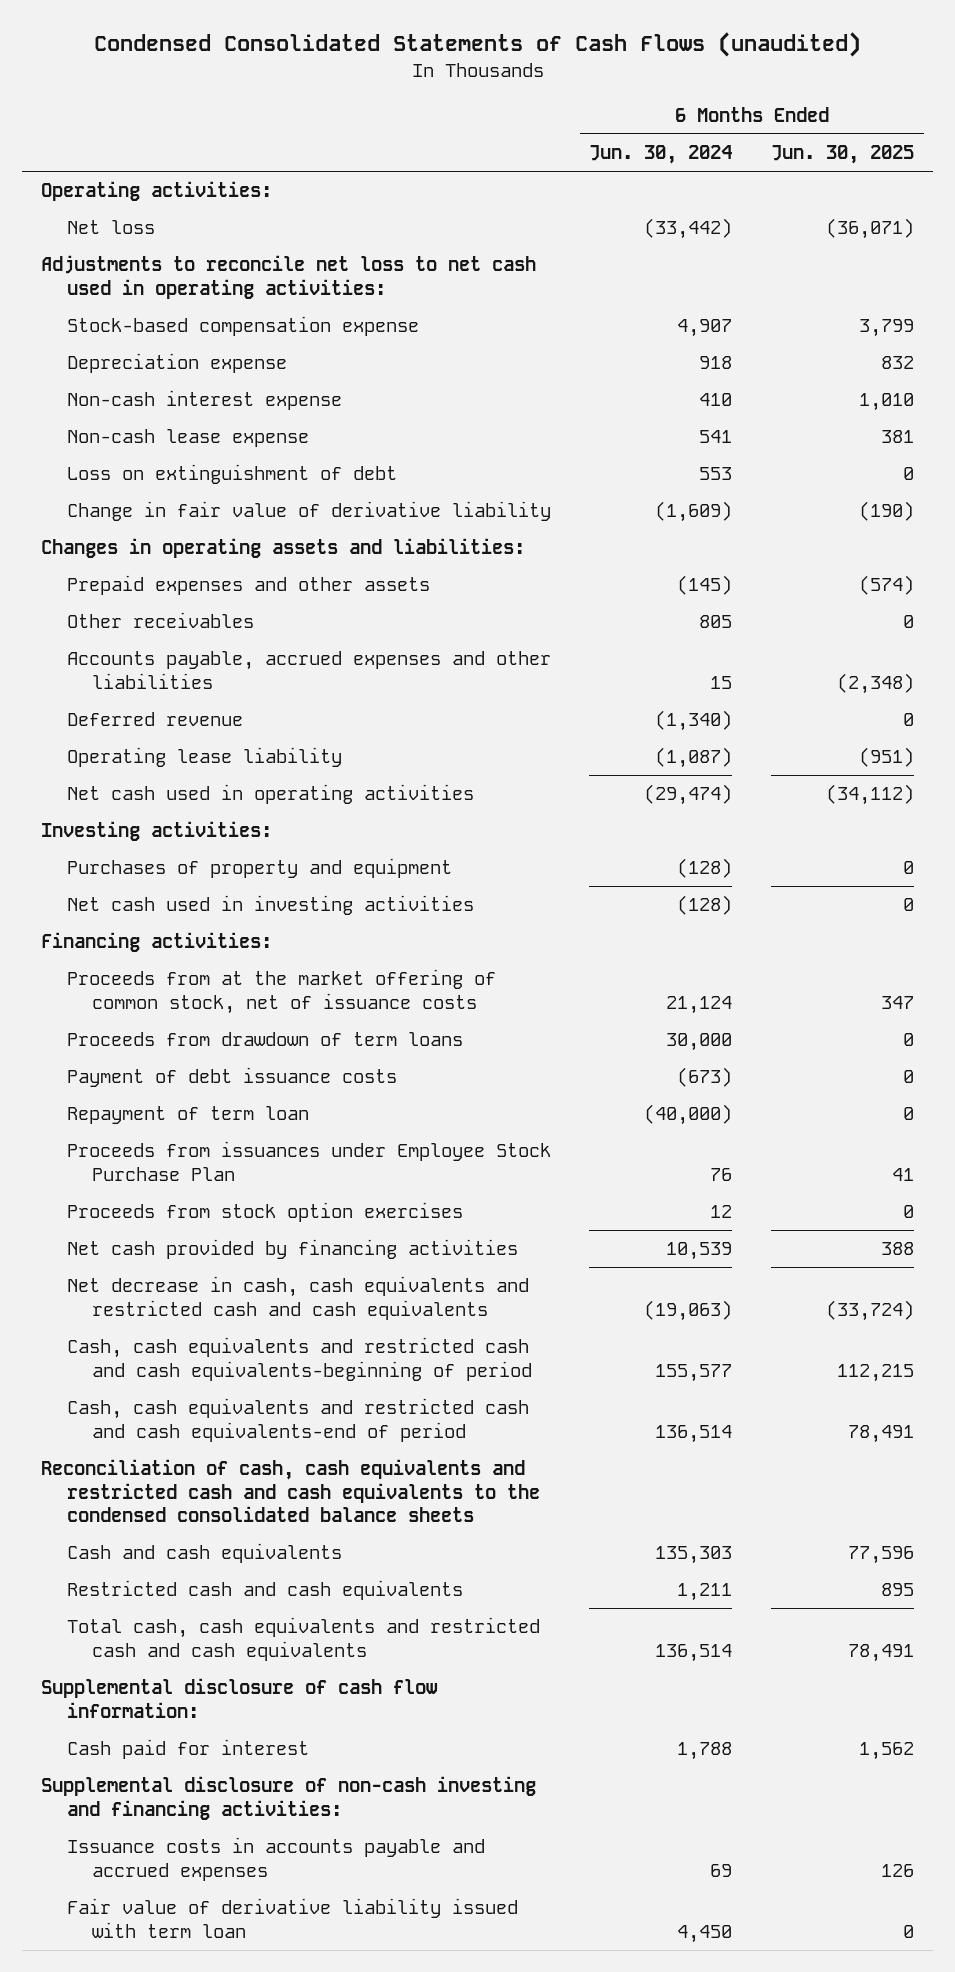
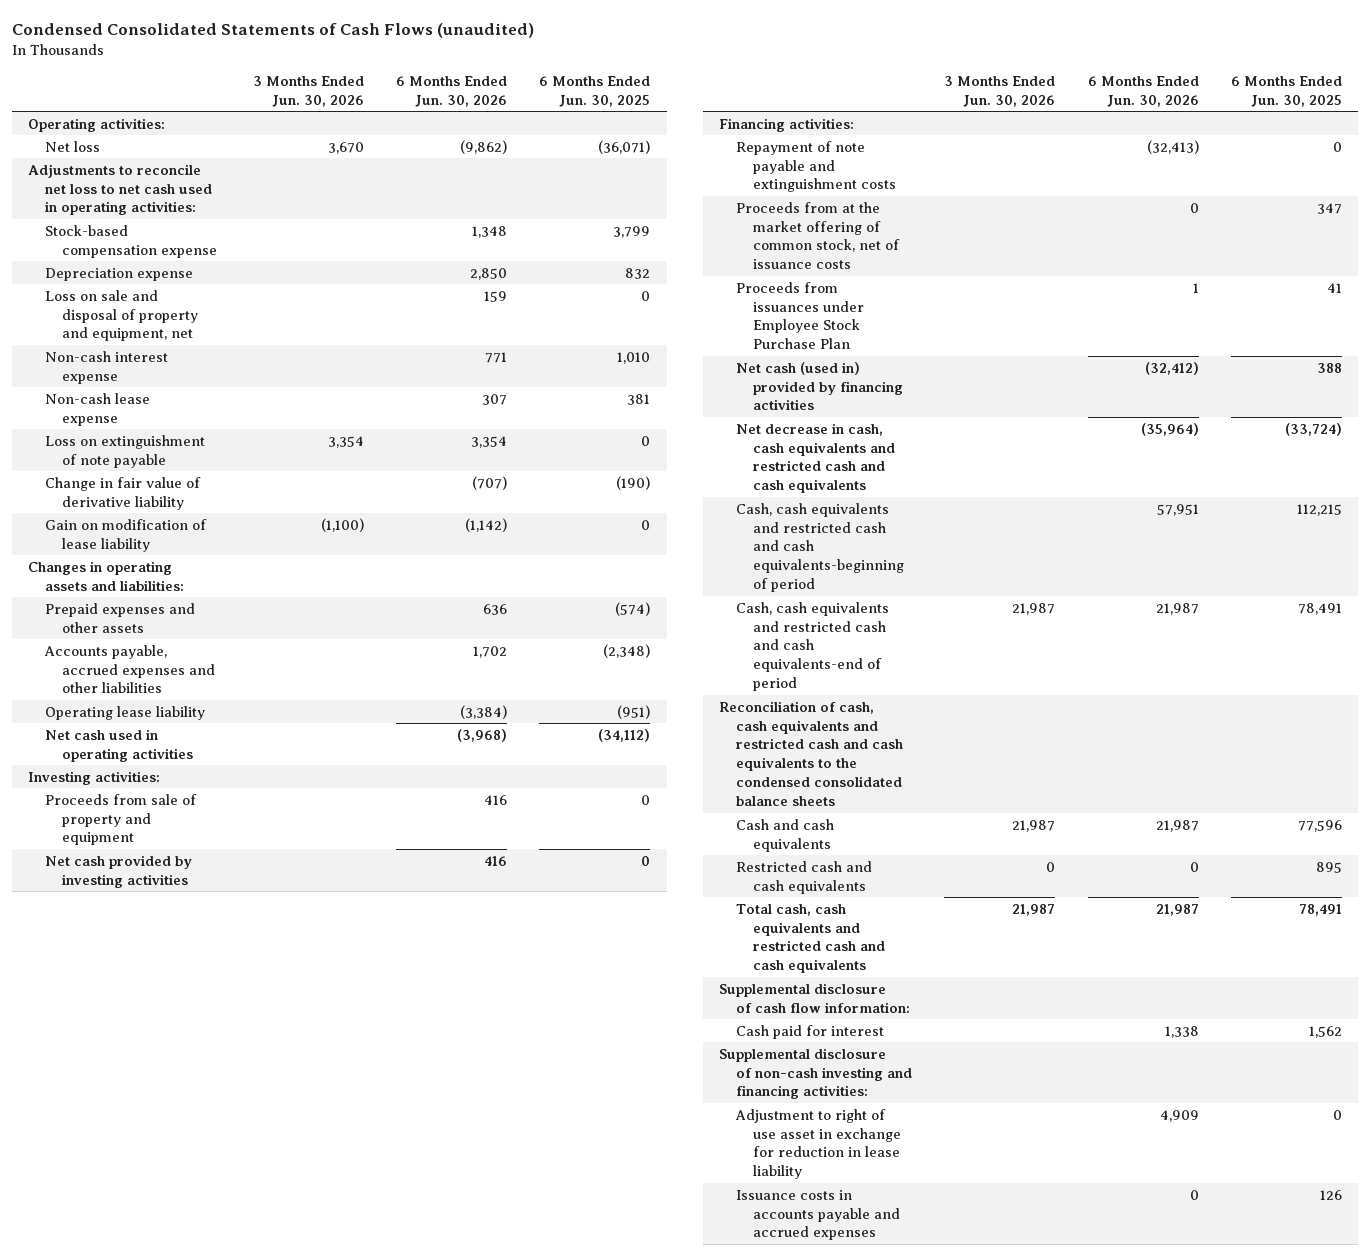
[589,145,733,165] Jun. 30, 2024 -> none
none -> [253,76,365,107] 3 Months Ended Jun. 30, 2026
none -> [396,76,508,107] 6 Months Ended Jun. 30, 2026
none -> [44,289,198,342] Loss on sale and disposal of property and equipment, net
[66,464,397,485] Loss on extinguishment of debt -> [44,434,205,468] Loss on extinguishment of note payable
none -> [44,518,207,552] Gain on modification of lease liability
[66,612,254,629] Other receivables -> none
[66,712,243,727] Deferred revenue -> none
[66,858,452,879] Purchases of property and equipment -> [44,793,197,846] Proceeds from sale of property and equipment
[66,895,474,916] Net cash used in investing activities -> [44,854,192,888] Net cash provided by investing activities
none -> [736,140,896,193] Repayment of note payable and extinguishment costs
[66,1032,463,1047] Proceeds from drawdown of term loans -> none
[66,1067,397,1088] Payment of debt issuance costs -> none
[66,1106,309,1125] Repayment of term loan -> none
[66,1202,463,1223] Proceeds from stock option exercises -> none
[66,1239,518,1260] Net cash provided by financing activities -> [736,361,903,411] Net cash (used in) provided by financing activities
none -> [735,1108,901,1180] Adjustment to right of use asset in exchange for reduction in lease liability
[66,1898,518,1938] Fair value of derivative liability issued with term loan -> none

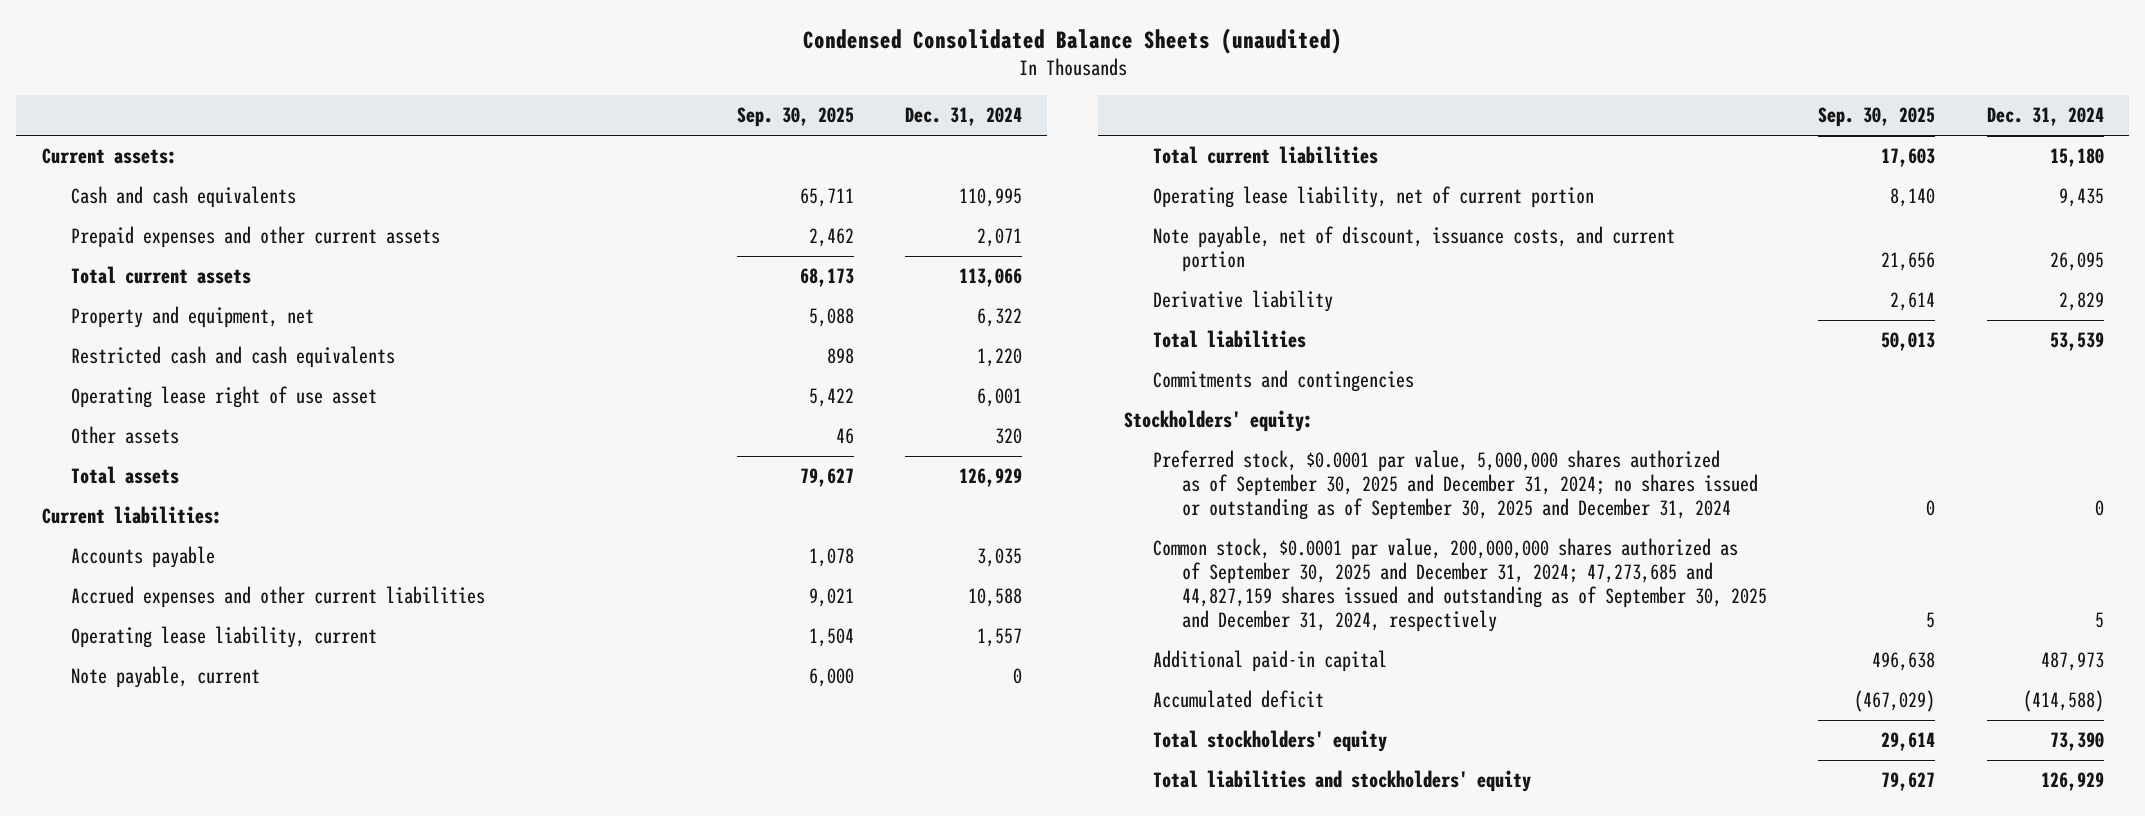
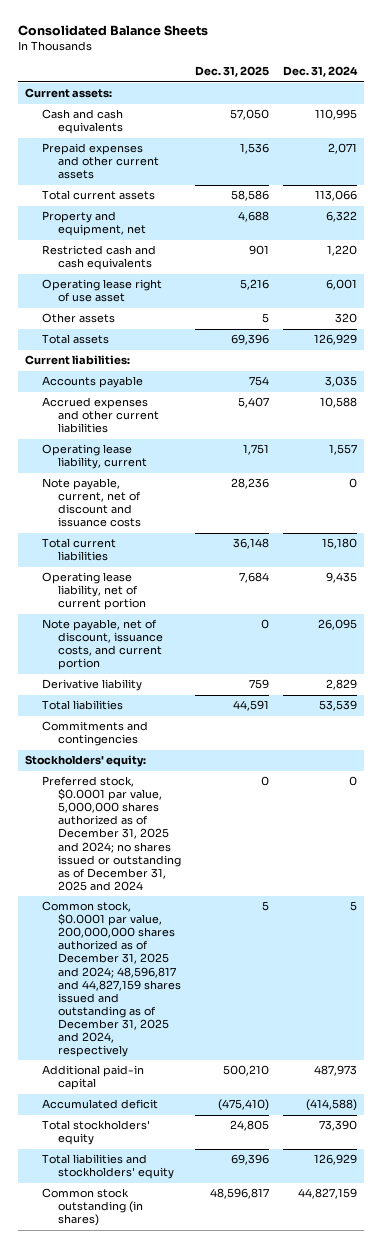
[802,27,1342,54] Condensed Consolidated Balance Sheets (unaudited) -> [18,25,209,37] Consolidated Balance Sheets
[736,107,854,128] Sep. 30, 2025 -> none
none -> [195,66,270,78] Dec. 31, 2025
[71,665,261,688] Note payable, current -> [41,478,142,528] Note payable, current, net of discount and issuance costs
[1152,449,1759,520] Preferred stock, $0.0001 par value, 5,000,000 shares authorized as of September 30, 2025 and December 31, 2024; no shares issued or outstanding as of September 30, 2025 and December 31, 2024 -> [41,776,182,891] Preferred stock, $0.0001 par value, 5,000,000 shares authorized as of December 31, 2025 and 2024; no shares issued or outstanding as of December 31, 2025 and 2024
[1152,537,1768,632] Common stock, $0.0001 par value, 200,000,000 shares authorized as of September 30, 2025 and December 31, 2024; 47,273,685 and 44,827,159 shares issued and outstanding as of September 30, 2025 and December 31, 2024, respectively -> [41,901,182,1057] Common stock, $0.0001 par value, 200,000,000 shares authorized as of December 31, 2025 and 2024; 48,596,817 and 44,827,159 shares issued and outstanding as of December 31, 2025 and 2024, respectively
none -> [41,1188,144,1227] Common stock outstanding (in shares)

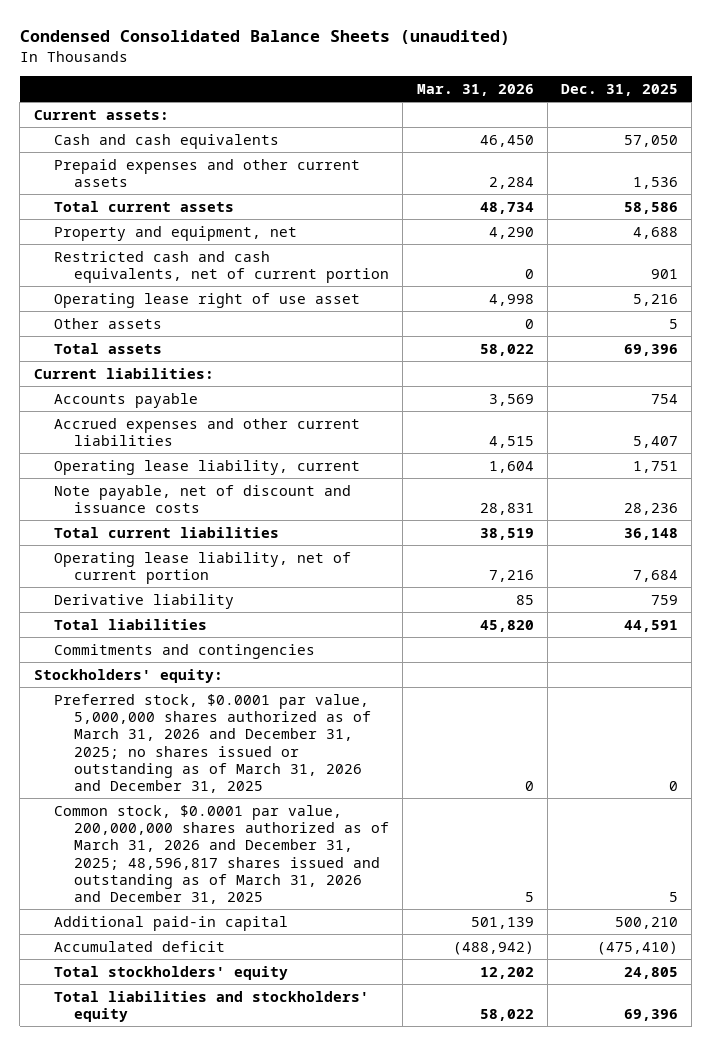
[18,25,209,37] Consolidated Balance Sheets -> [19,30,510,46] Condensed Consolidated Balance Sheets (unaudited)
[283,66,359,78] Dec. 31, 2024 -> none
none -> [416,83,534,96] Mar. 31, 2026
[41,245,156,271] Restricted cash and cash equivalents -> [53,250,390,283] Restricted cash and cash equivalents, net of current portion
[41,478,142,528] Note payable, current, net of discount and issuance costs -> [53,484,351,513] Note payable, net of discount and issuance costs
[41,619,164,671] Note payable, net of discount, issuance costs, and current portion -> none
[41,776,182,891] Preferred stock, $0.0001 par value, 5,000,000 shares authorized as of December 31, 2025 and 2024; no shares issued or outstanding as of December 31, 2025 and 2024 -> [53,693,372,794] Preferred stock, $0.0001 par value, 5,000,000 shares authorized as of March 31, 2026 and December 31, 2025; no shares issued or outstanding as of March 31, 2026 and December 31, 2025
[41,901,182,1057] Common stock, $0.0001 par value, 200,000,000 shares authorized as of December 31, 2025 and 2024; 48,596,817 and 44,827,159 shares issued and outstanding as of December 31, 2025 and 2024, respectively -> [53,804,390,905] Common stock, $0.0001 par value, 200,000,000 shares authorized as of March 31, 2026 and December 31, 2025; 48,596,817 shares issued and outstanding as of March 31, 2026 and December 31, 2025
[41,1188,144,1227] Common stock outstanding (in shares) -> none

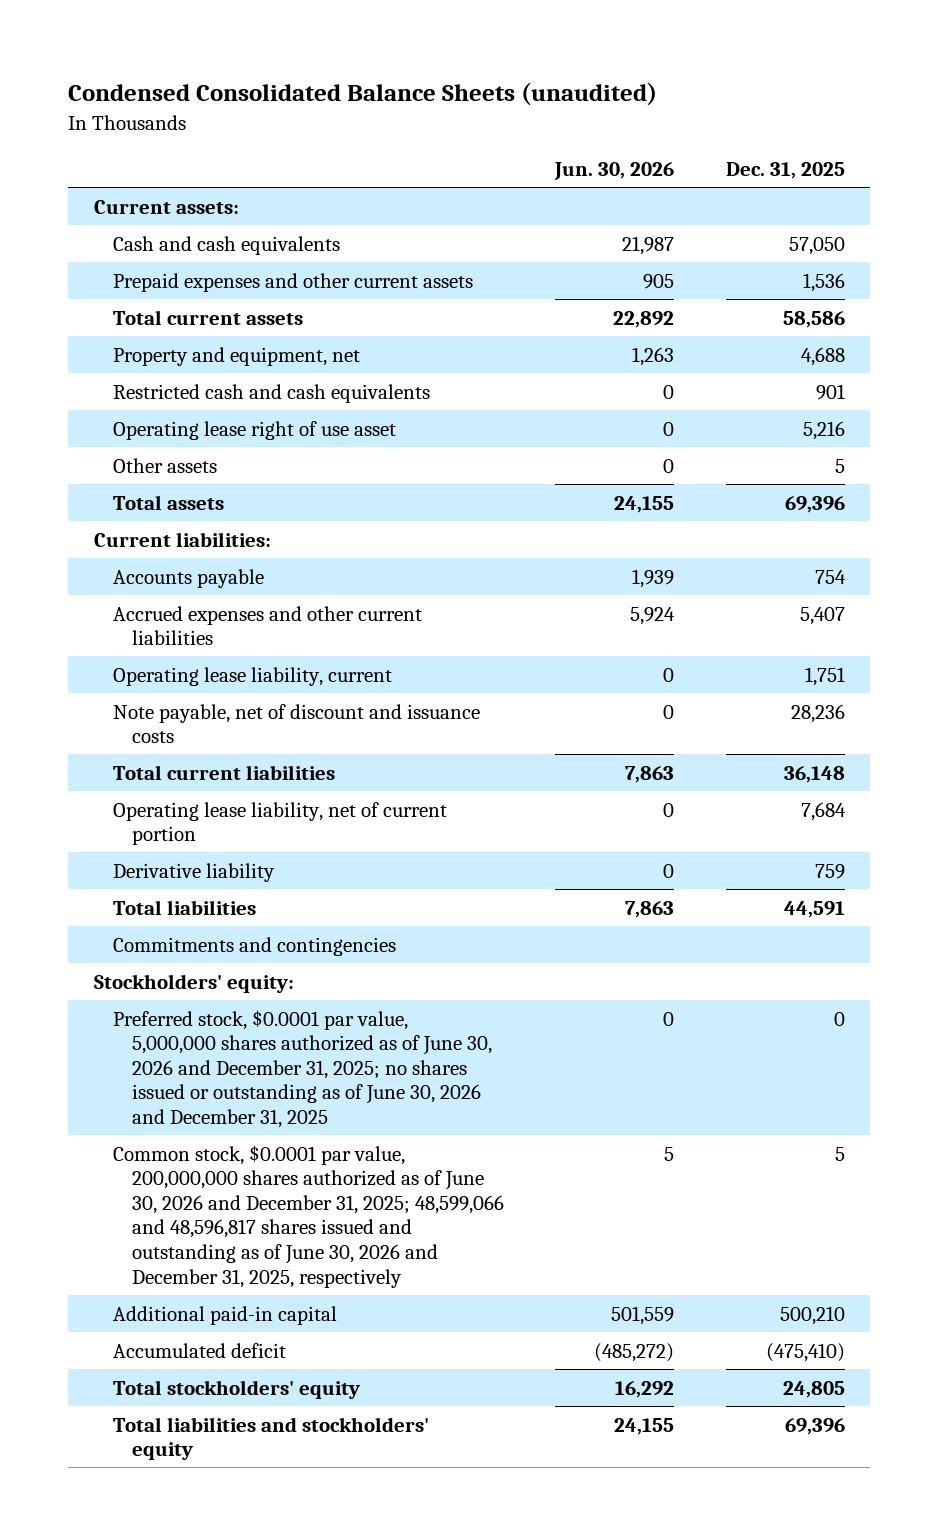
[416,83,534,96] Mar. 31, 2026 -> none
none -> [554,162,675,181] Jun. 30, 2026
[53,250,390,283] Restricted cash and cash equivalents, net of current portion -> [112,383,430,403] Restricted cash and cash equivalents
[53,693,372,794] Preferred stock, $0.0001 par value, 5,000,000 shares authorized as of March 31, 2026 and December 31, 2025; no shares issued or outstanding as of March 31, 2026 and December 31, 2025 -> [112,1009,492,1129] Preferred stock, $0.0001 par value, 5,000,000 shares authorized as of June 30, 2026 and December 31, 2025; no shares issued or outstanding as of June 30, 2026 and December 31, 2025
[53,804,390,905] Common stock, $0.0001 par value, 200,000,000 shares authorized as of March 31, 2026 and December 31, 2025; 48,596,817 shares issued and outstanding as of March 31, 2026 and December 31, 2025 -> [112,1144,504,1288] Common stock, $0.0001 par value, 200,000,000 shares authorized as of June 30, 2026 and December 31, 2025; 48,599,066 and 48,596,817 shares issued and outstanding as of June 30, 2026 and December 31, 2025, respectively

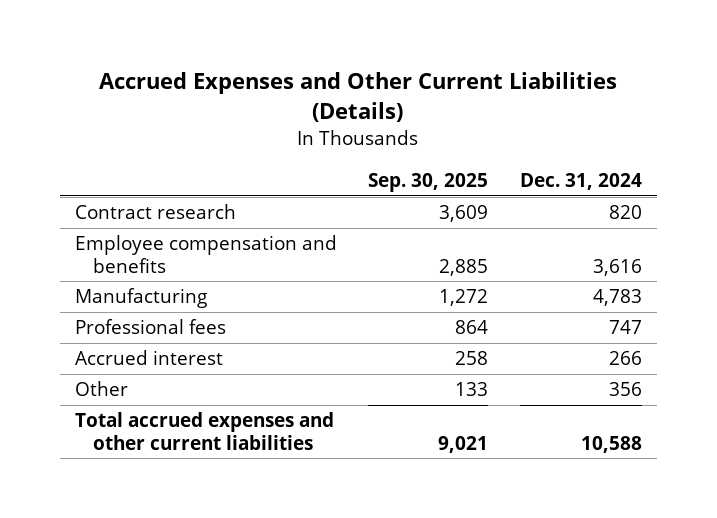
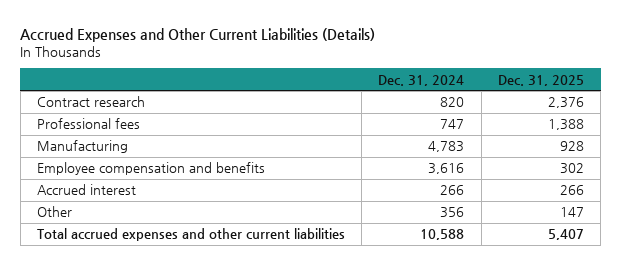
[368,172,489,192] Sep. 30, 2025 -> none
none -> [498,74,585,86] Dec. 31, 2025
[75,288,208,309] Manufacturing -> [36,140,128,154] Manufacturing
[75,235,338,273] Employee compensation and benefits -> [36,162,265,176] Employee compensation and benefits

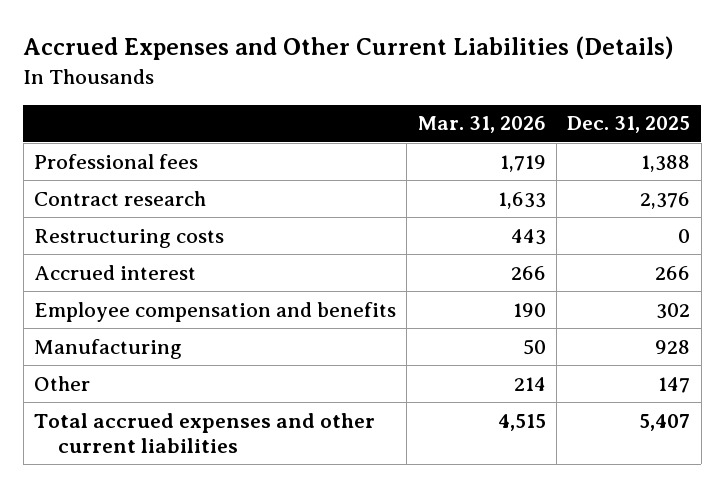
[378,74,465,86] Dec. 31, 2024 -> none
none -> [417,116,546,134] Mar. 31, 2026
[36,96,145,108] Contract research -> [33,190,206,206] Contract research
none -> [33,228,224,248] Restructuring costs
[36,162,265,176] Employee compensation and benefits -> [33,301,396,322] Employee compensation and benefits
[36,140,128,154] Manufacturing -> [33,338,182,359] Manufacturing

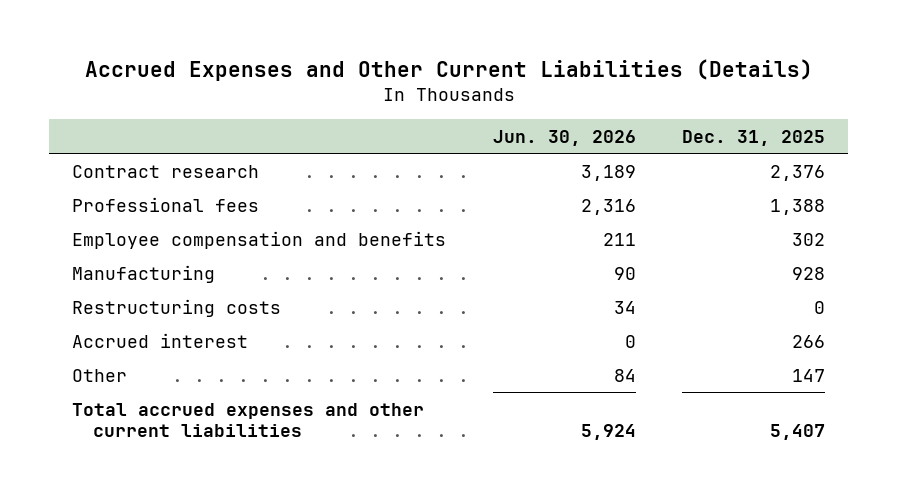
[417,116,546,134] Mar. 31, 2026 -> none
none -> [492,129,636,146] Jun. 30, 2026
[33,153,198,169] Professional fees -> [72,196,260,212] Professional fees
[33,228,224,248] Restructuring costs -> [72,298,282,317] Restructuring costs
[33,264,196,280] Accrued interest -> [72,332,249,348] Accrued interest

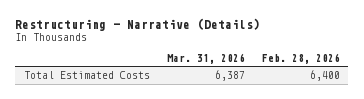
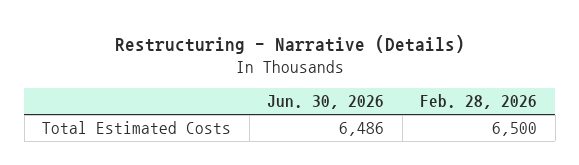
[166,52,245,64] Mar. 31, 2026 -> none
none -> [267,95,385,110] Jun. 30, 2026
[309,70,340,82] 6,400 -> [492,122,538,137] 6,500

